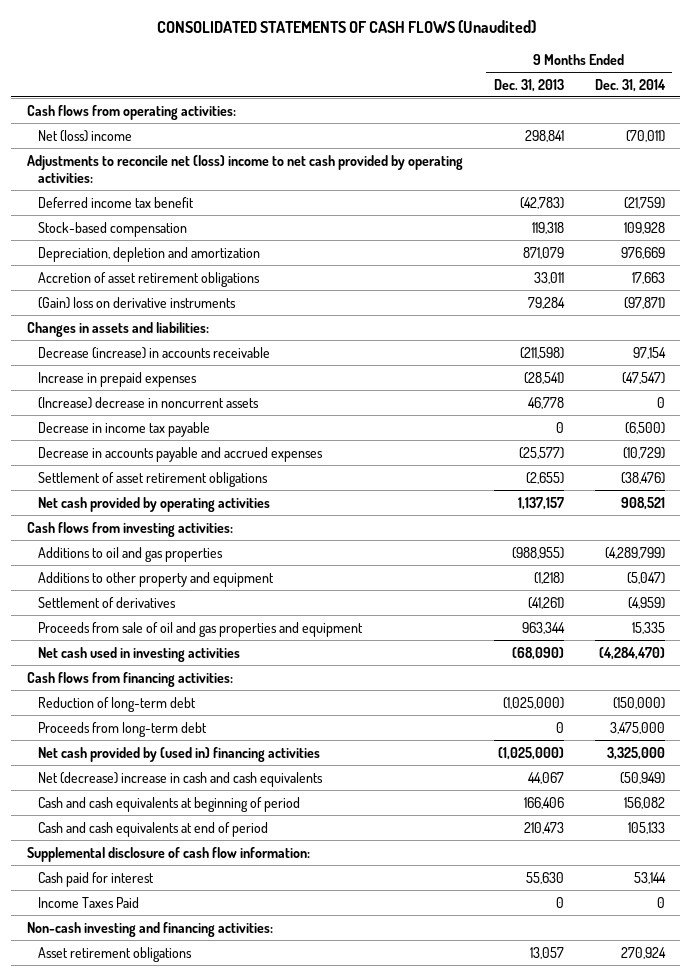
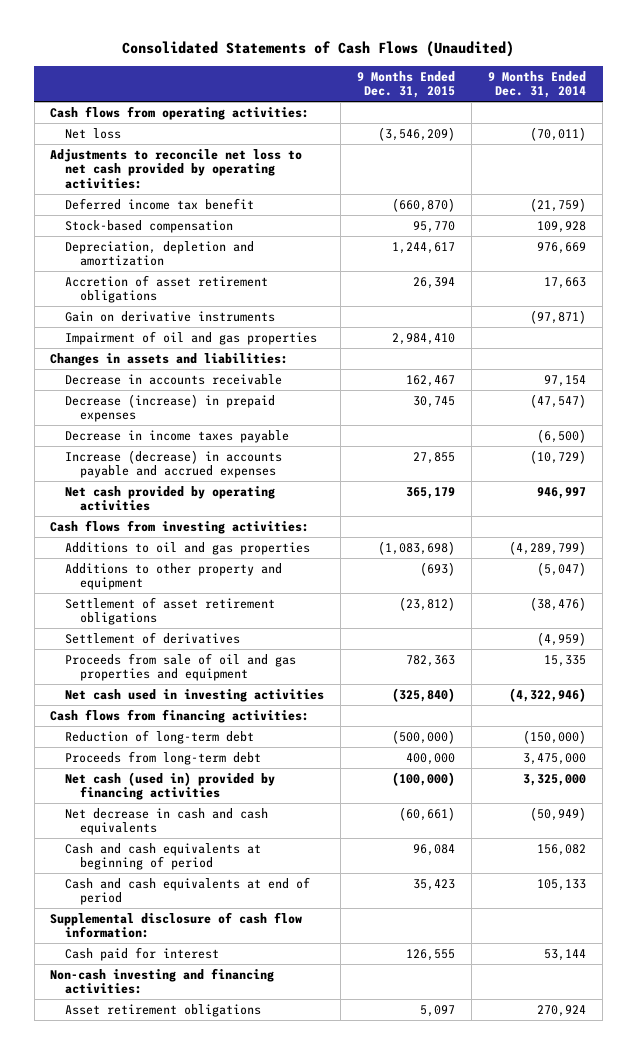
[156,20,536,34] CONSOLIDATED STATEMENTS OF CASH FLOWS (Unaudited) -> [122,41,515,58] Consolidated Statements of Cash Flows (Unaudited)
[493,78,564,92] Dec. 31, 2013 -> none
none -> [357,70,456,99] 9 Months Ended Dec. 31, 2015
[37,129,132,142] Net (loss) income -> [65,127,122,139] Net loss
[26,154,463,183] Adjustments to reconcile net (loss) income to net cash provided by operating activities: -> [50,148,303,189] Adjustments to reconcile net loss to net cash provided by operating activities:
[37,296,236,309] (Gain) loss on derivative instruments -> [65,310,276,322] Gain on derivative instruments
none -> [65,330,318,345] Impairment of oil and gas properties
[37,396,259,409] (Increase) decrease in noncurrent assets -> none
[37,346,270,359] Decrease (increase) in accounts receivable -> [65,373,283,385] Decrease in accounts receivable
[37,371,197,387] Increase in prepaid expenses -> [65,393,276,423] Decrease (increase) in prepaid expenses
[37,421,210,437] Decrease in income tax payable -> [65,429,290,443] Decrease in income taxes payable
[37,446,323,462] Decrease in accounts payable and accrued expenses -> [65,449,283,479] Increase (decrease) in accounts payable and accrued expenses
[620,496,665,510] 908,521 -> [537,486,587,499] 946,997
[37,471,268,487] Settlement of asset retirement obligations -> [65,596,276,626] Settlement of asset retirement obligations
[598,646,665,660] (4,284,470) -> [509,687,587,702] (4,322,946)
[37,746,320,762] Net cash provided by (used in) financing activities -> [65,771,276,801] Net cash (used in) provided by financing activities
[37,771,323,787] Net (decrease) increase in cash and cash equivalents -> [65,807,269,836] Net decrease in cash and cash equivalents
[37,896,139,908] Income Taxes Paid -> none

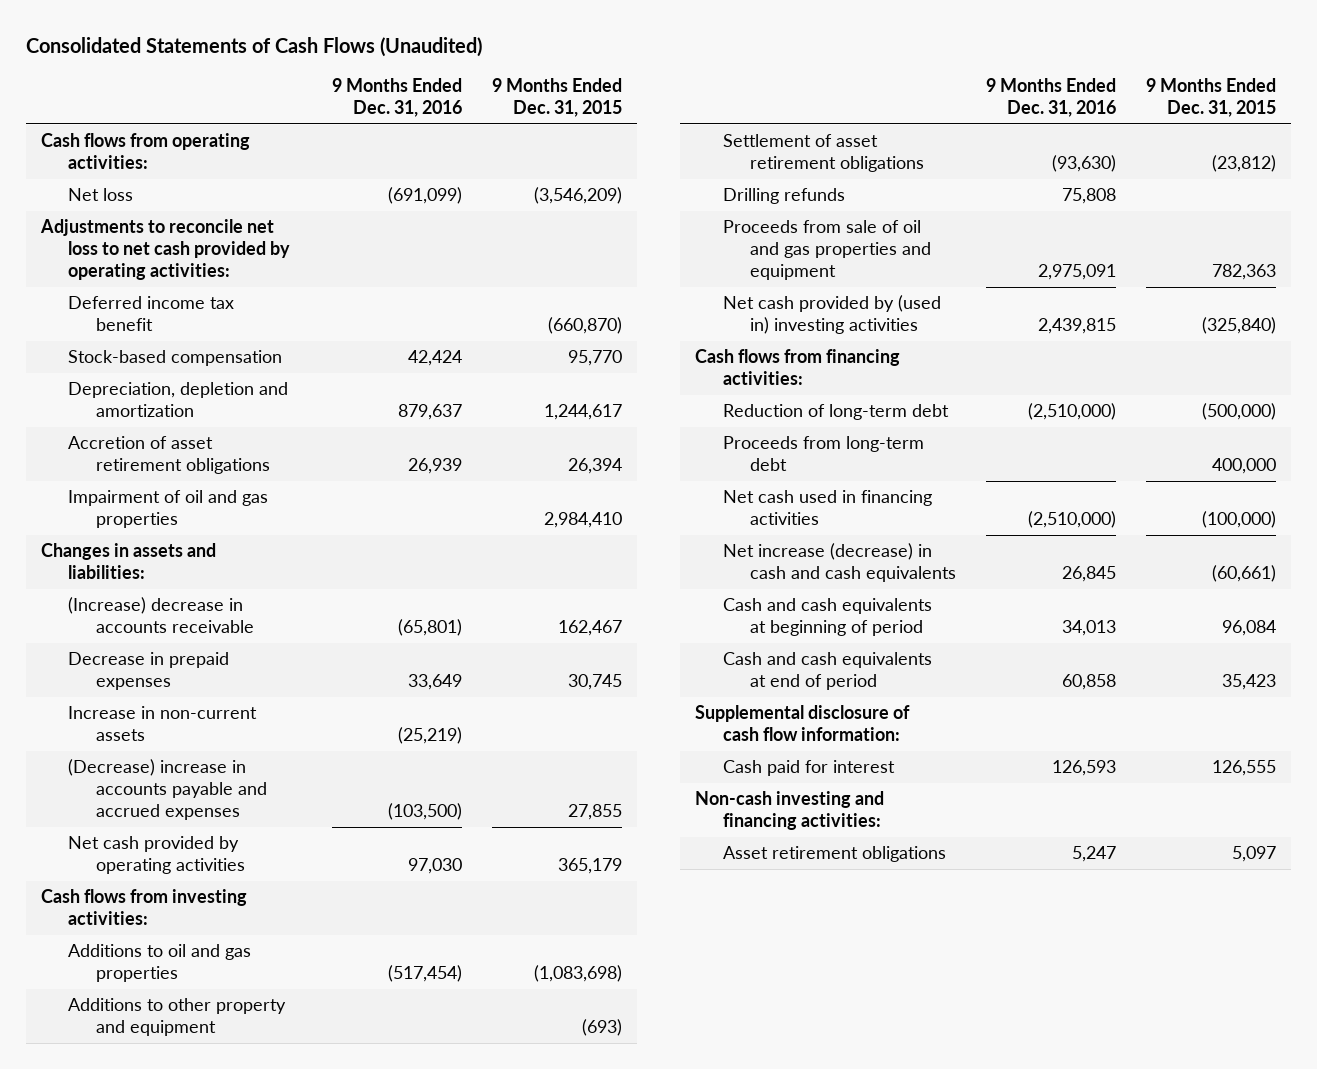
[488,70,587,99] 9 Months Ended Dec. 31, 2014 -> none
none -> [331,77,462,118] 9 Months Ended Dec. 31, 2016
[65,310,276,322] Gain on derivative instruments -> none
[65,429,290,443] Decrease in income taxes payable -> none
[65,373,283,385] Decrease in accounts receivable -> [68,597,254,634] (Increase) decrease in accounts receivable
[65,393,276,423] Decrease (increase) in prepaid expenses -> [68,652,230,691] Decrease in prepaid expenses
none -> [68,706,258,742] Increase in non-current assets
[65,449,283,479] Increase (decrease) in accounts payable and accrued expenses -> [68,759,267,821] (Decrease) increase in accounts payable and accrued expenses
[65,631,241,644] Settlement of derivatives -> none
none -> [722,188,845,205] Drilling refunds
[65,688,325,702] Net cash used in investing activities -> [722,295,941,335] Net cash provided by (used in) investing activities
[65,771,276,801] Net cash (used in) provided by financing activities -> [722,490,932,526] Net cash used in financing activities
[65,807,269,836] Net decrease in cash and cash equivalents -> [722,543,957,583] Net increase (decrease) in cash and cash equivalents

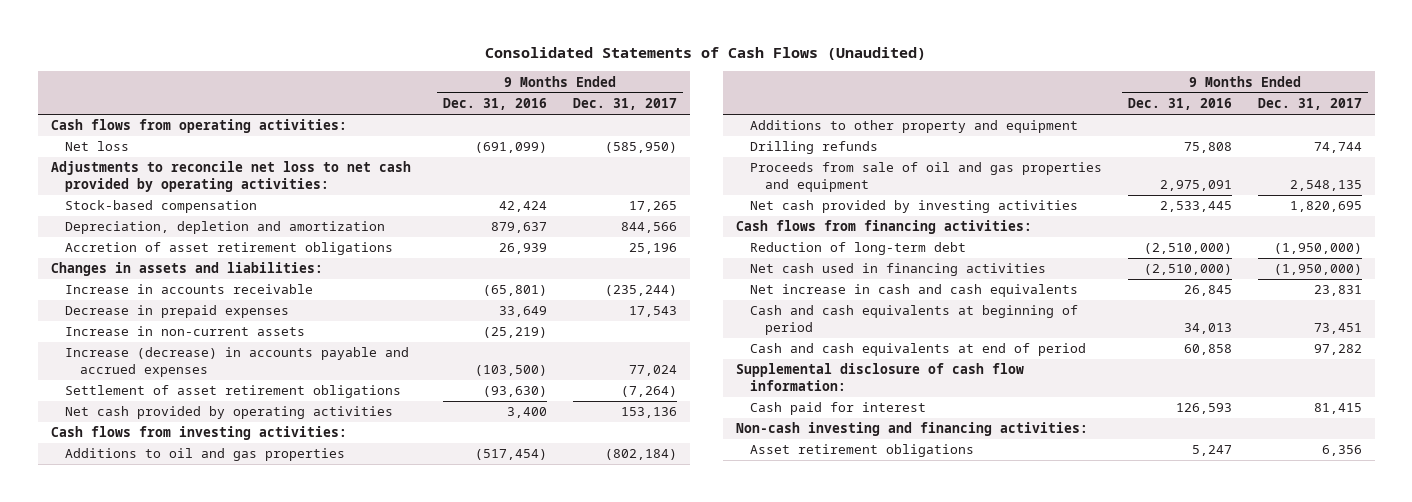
[491,77,622,118] 9 Months Ended Dec. 31, 2015 -> none
none -> [572,98,677,111] Dec. 31, 2017
[68,296,235,332] Deferred income tax benefit -> none
[68,490,269,529] Impairment of oil and gas properties -> none
[68,597,254,634] (Increase) decrease in accounts receivable -> [65,284,314,295] Increase in accounts receivable
[68,759,267,821] (Decrease) increase in accounts payable and accrued expenses -> [65,347,410,377] Increase (decrease) in accounts payable and accrued expenses
[722,134,925,173] Settlement of asset retirement obligations -> [65,385,402,399] Settlement of asset retirement obligations
[407,858,462,875] 97,030 -> [507,407,548,419] 3,400
[722,295,941,335] Net cash provided by (used in) investing activities -> [750,200,1079,214] Net cash provided by investing activities
[1038,318,1117,335] 2,439,815 -> [1159,201,1232,213] 2,533,445
[722,436,924,472] Proceeds from long-term debt -> none
[722,543,957,583] Net increase (decrease) in cash and cash equivalents -> [750,284,1079,298] Net increase in cash and cash equivalents

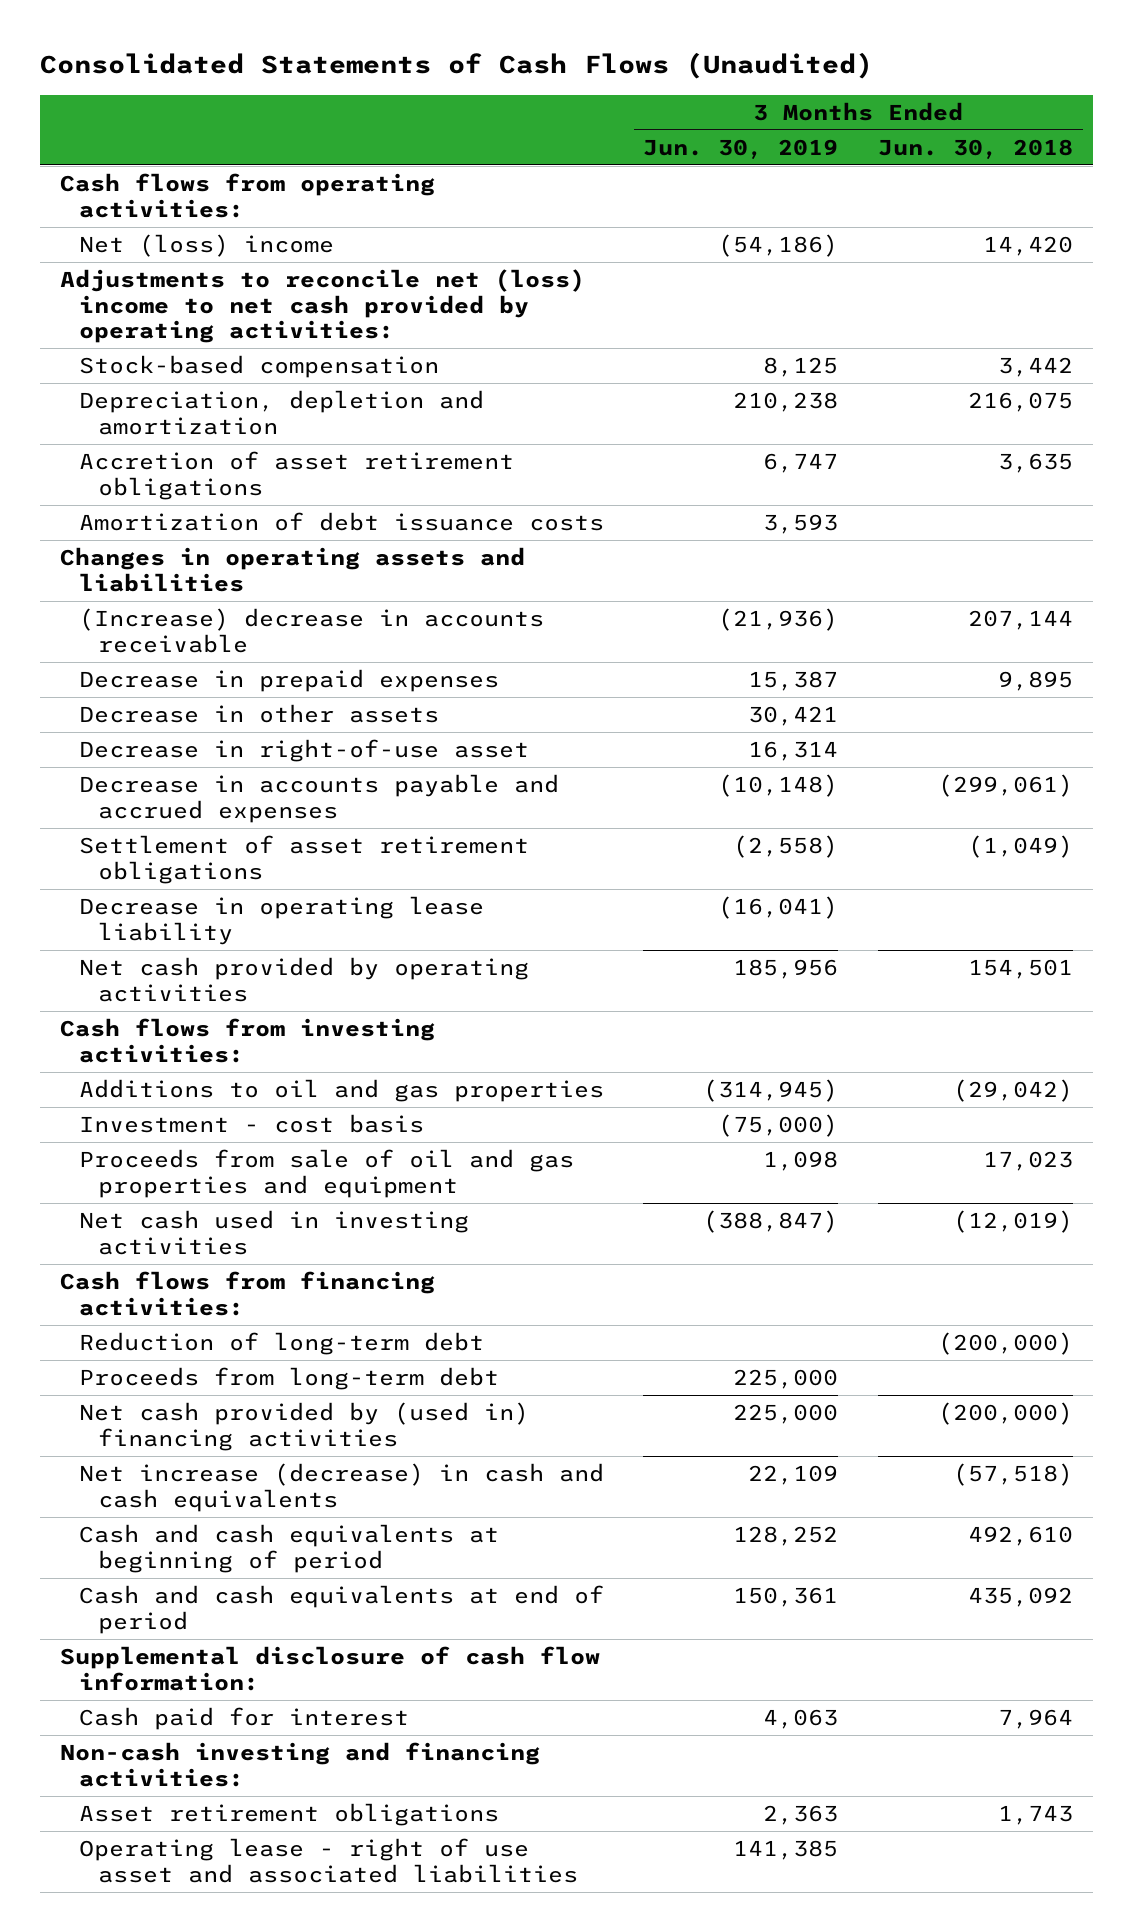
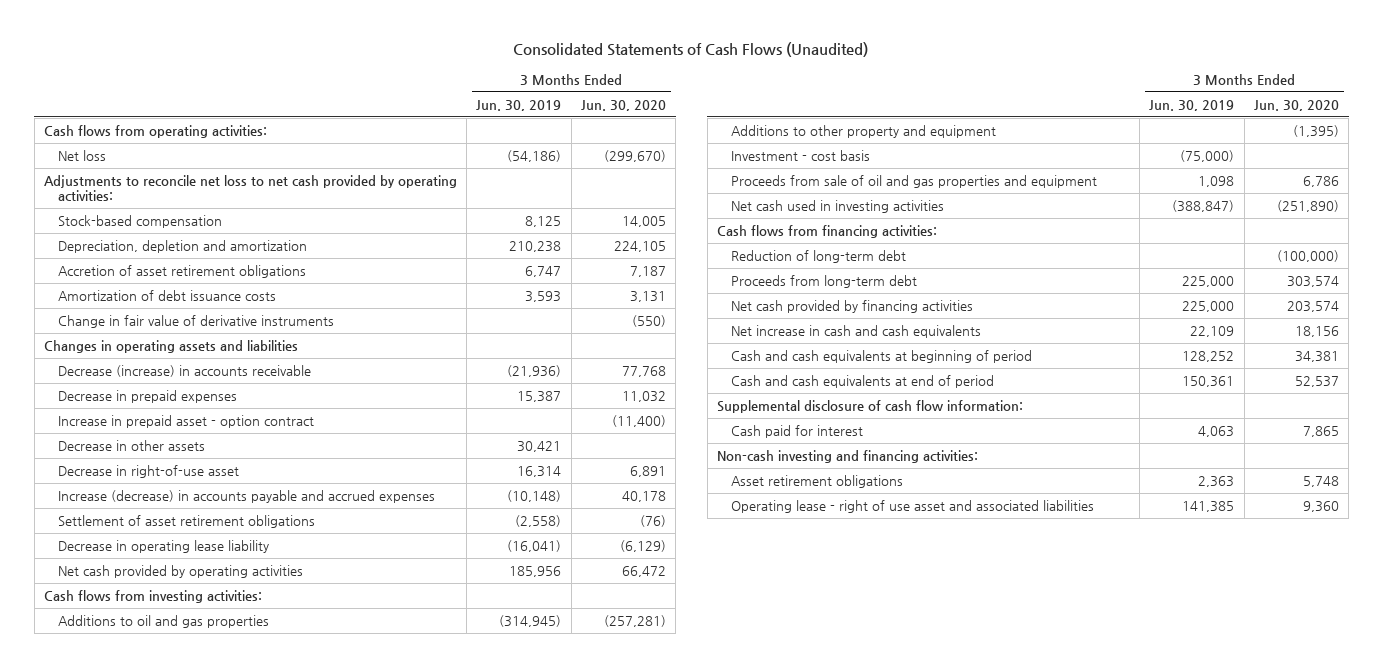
[877,138,1073,159] Jun. 30, 2018 -> none
none -> [580,99,666,111] Jun. 30, 2020
[78,233,334,257] Net (loss) income -> [58,149,107,161] Net loss
[60,268,586,344] Adjustments to reconcile net (loss) income to net cash provided by operating activities: -> [44,174,458,202] Adjustments to reconcile net loss to net cash provided by operating activities:
none -> [58,314,335,328] Change in fair value of derivative instruments
[78,607,544,653] (Increase) decrease in accounts receivable -> [58,364,312,377] Decrease (increase) in accounts receivable
none -> [58,414,315,428] Increase in prepaid asset - option contract
[78,773,559,823] Decrease in accounts payable and accrued expenses -> [58,489,436,503] Increase (decrease) in accounts payable and accrued expenses
none -> [731,124,997,138] Additions to other property and equipment
[78,1401,529,1451] Net cash provided by (used in) financing activities -> [731,299,974,313] Net cash provided by financing activities
[78,1462,604,1512] Net increase (decrease) in cash and cash equivalents -> [731,324,982,338] Net increase in cash and cash equivalents

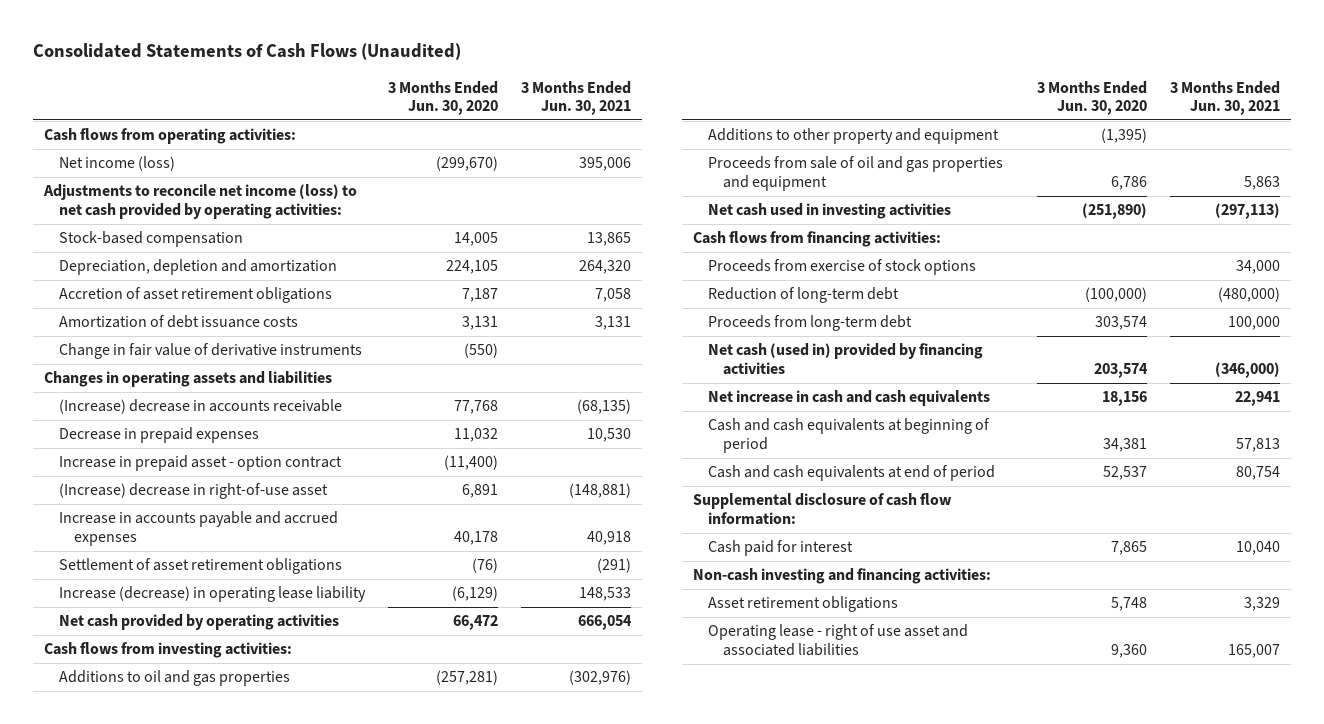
[476,99,562,111] Jun. 30, 2019 -> none
none -> [520,80,631,116] 3 Months Ended Jun. 30, 2021
[58,149,107,161] Net loss -> [58,156,175,172] Net income (loss)
[44,174,458,202] Adjustments to reconcile net loss to net cash provided by operating activities: -> [42,184,357,219] Adjustments to reconcile net income (loss) to net cash provided by operating activities:
[58,364,312,377] Decrease (increase) in accounts receivable -> [58,399,342,415] (Increase) decrease in accounts receivable
[58,439,206,451] Decrease in other assets -> none
[58,464,240,478] Decrease in right-of-use asset -> [58,483,328,500] (Increase) decrease in right-of-use asset
[58,489,436,503] Increase (decrease) in accounts payable and accrued expenses -> [58,511,338,546] Increase in accounts payable and accrued expenses
[58,539,270,553] Decrease in operating lease liability -> [58,586,366,603] Increase (decrease) in operating lease liability
[731,149,871,161] Investment - cost basis -> none
none -> [708,259,977,276] Proceeds from exercise of stock options
[731,299,974,313] Net cash provided by financing activities -> [708,343,984,375] Net cash (used in) provided by financing activities

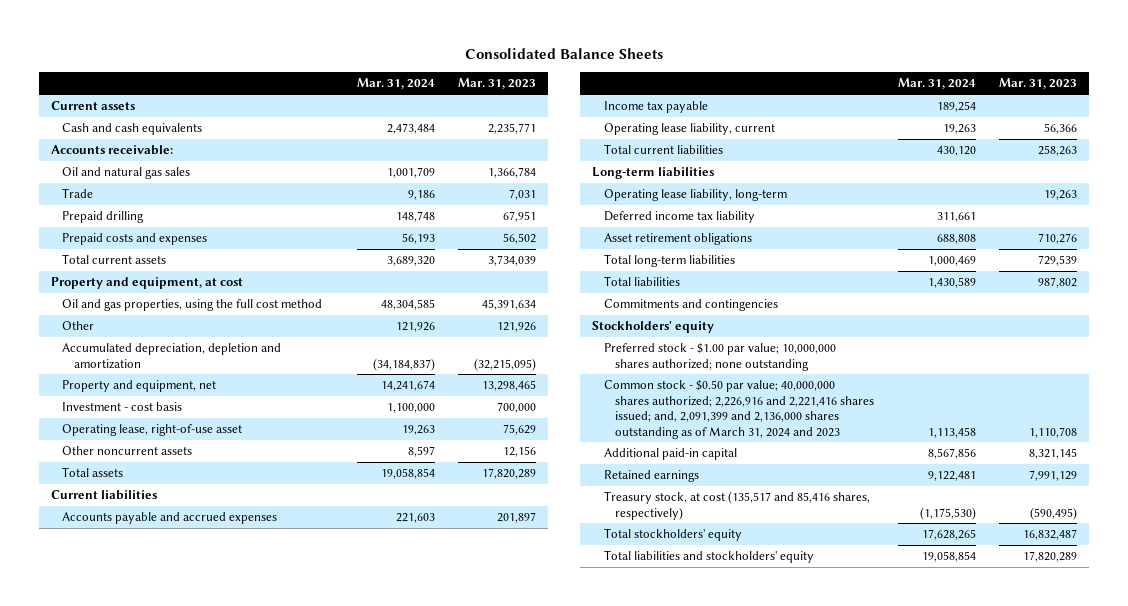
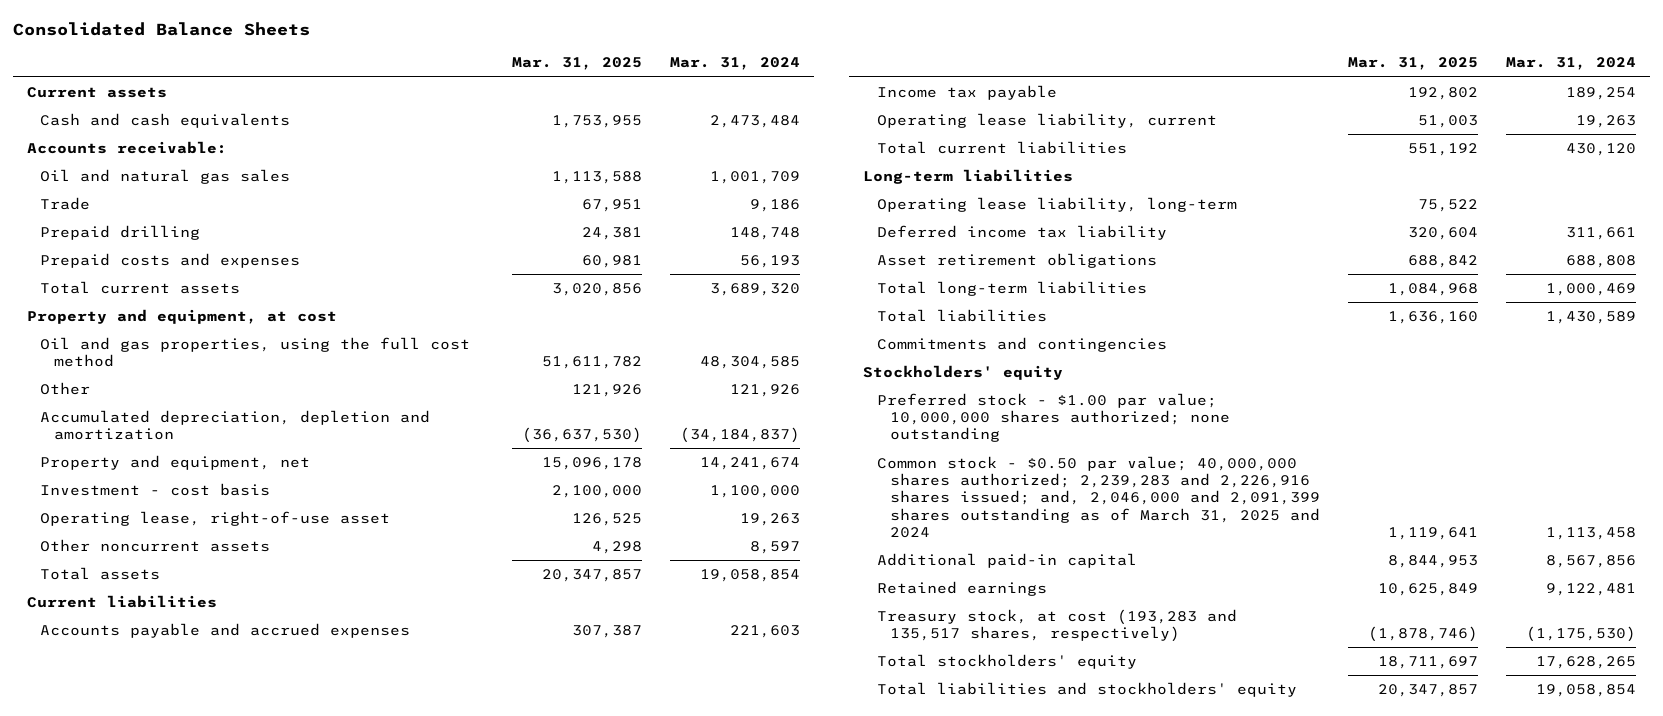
[458,78,537,90] Mar. 31, 2023 -> none
none -> [512,57,643,71] Mar. 31, 2025
[603,380,875,439] Common stock - $0.50 par value; 40,000,000 shares authorized; 2,226,916 and 2,221,416 shares issued; and, 2,091,399 and 2,136,000 shares outstanding as of March 31, 2024 and 2023 -> [876,456,1321,538] Common stock - $0.50 par value; 40,000,000 shares authorized; 2,239,283 and 2,226,916 shares issued; and, 2,046,000 and 2,091,399 shares outstanding as of March 31, 2025 and 2024
[603,491,870,520] Treasury stock, at cost (135,517 and 85,416 shares, respectively) -> [876,609,1237,643] Treasury stock, at cost (193,283 and 135,517 shares, respectively)

